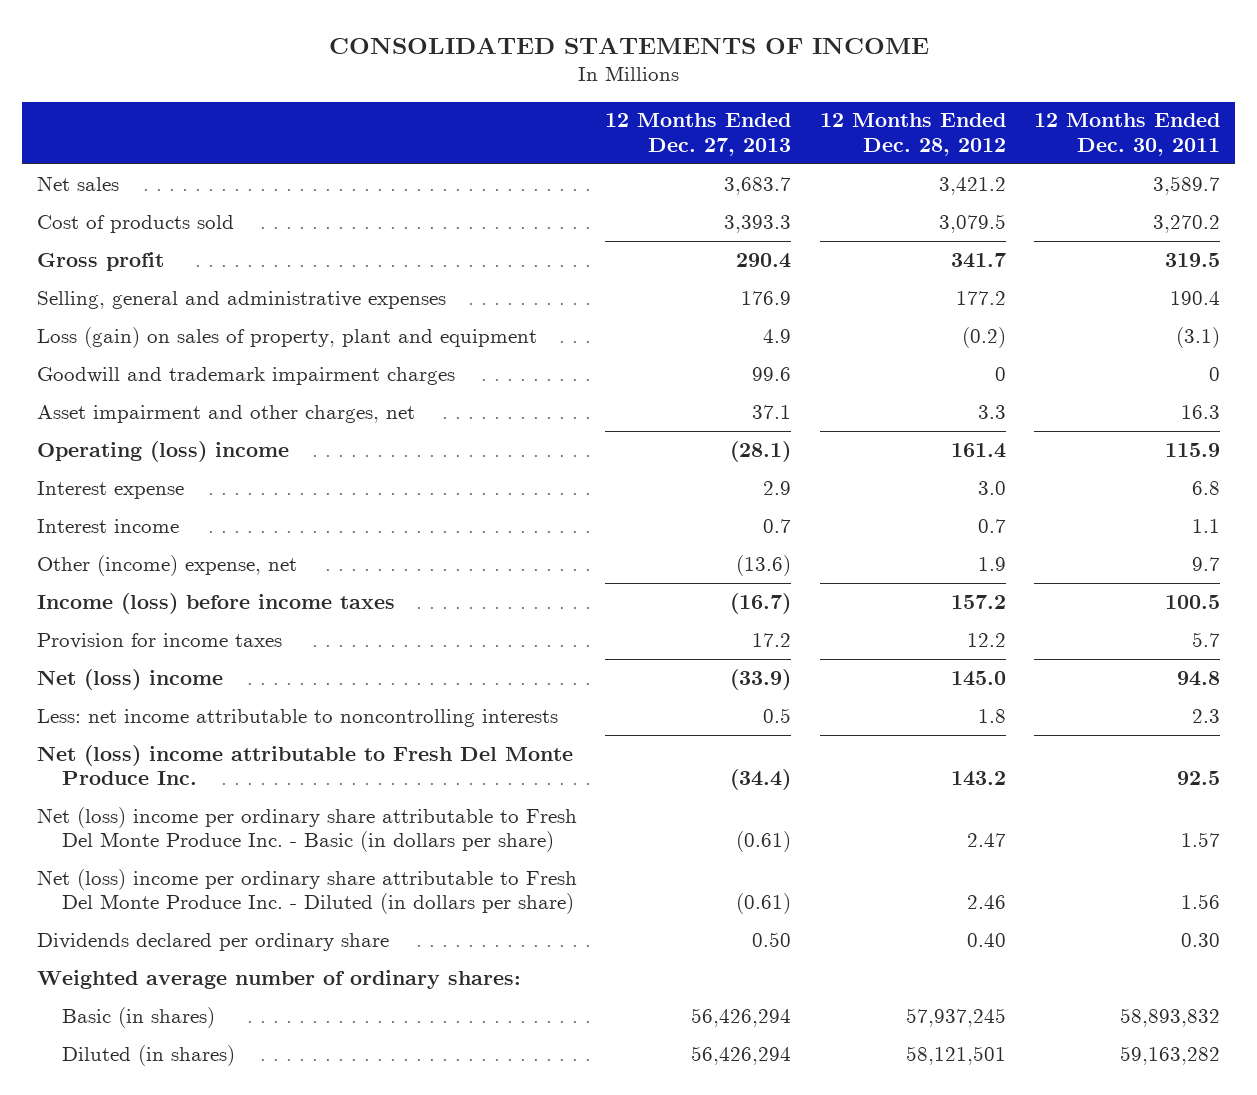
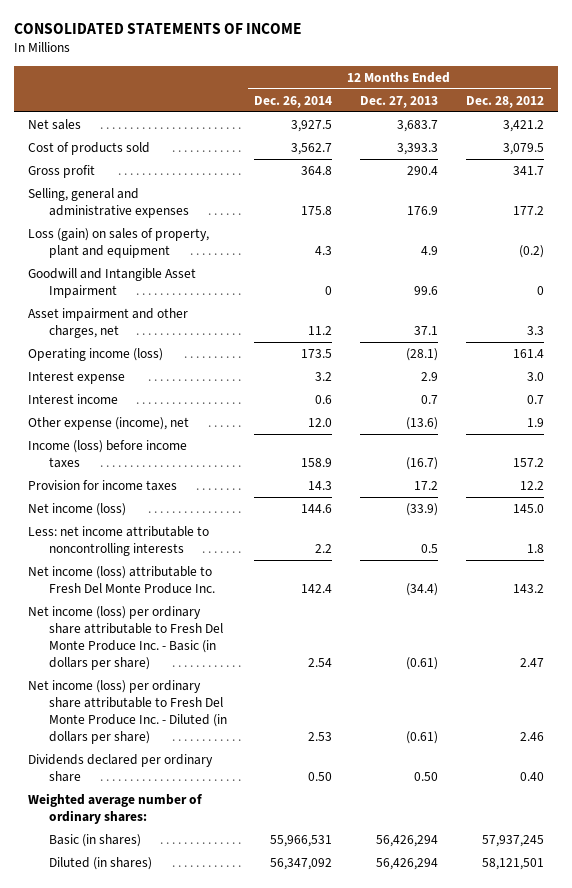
[1034,113,1221,156] 12 Months Ended Dec. 30, 2011 -> none
none -> [254,95,333,108] Dec. 26, 2014
[36,366,455,385] Goodwill and trademark impairment charges -> [27,267,196,299] Goodwill and Intangible Asset Impairment
[36,440,289,462] Operating (loss) income -> [27,347,163,361] Operating income (loss)
[36,554,297,576] Other (income) expense, net -> [27,416,189,430] Other expense (income), net
[36,668,223,690] Net (loss) income -> [27,502,126,516] Net income (loss)
[36,744,573,786] Net (loss) income attributable to Fresh Del Monte Produce Inc. -> [27,565,215,595] Net income (loss) attributable to Fresh Del Monte Produce Inc.
[36,806,577,853] Net (loss) income per ordinary share attributable to Fresh Del Monte Produce Inc. - Basic (in dollars per share) -> [27,605,223,671] Net income (loss) per ordinary share attributable to Fresh Del Monte Produce Inc. - Basic (in dollars per share)
[36,868,577,915] Net (loss) income per ordinary share attributable to Fresh Del Monte Produce Inc. - Diluted (in dollars per share) -> [27,679,227,745] Net income (loss) per ordinary share attributable to Fresh Del Monte Produce Inc. - Diluted (in dollars per share)

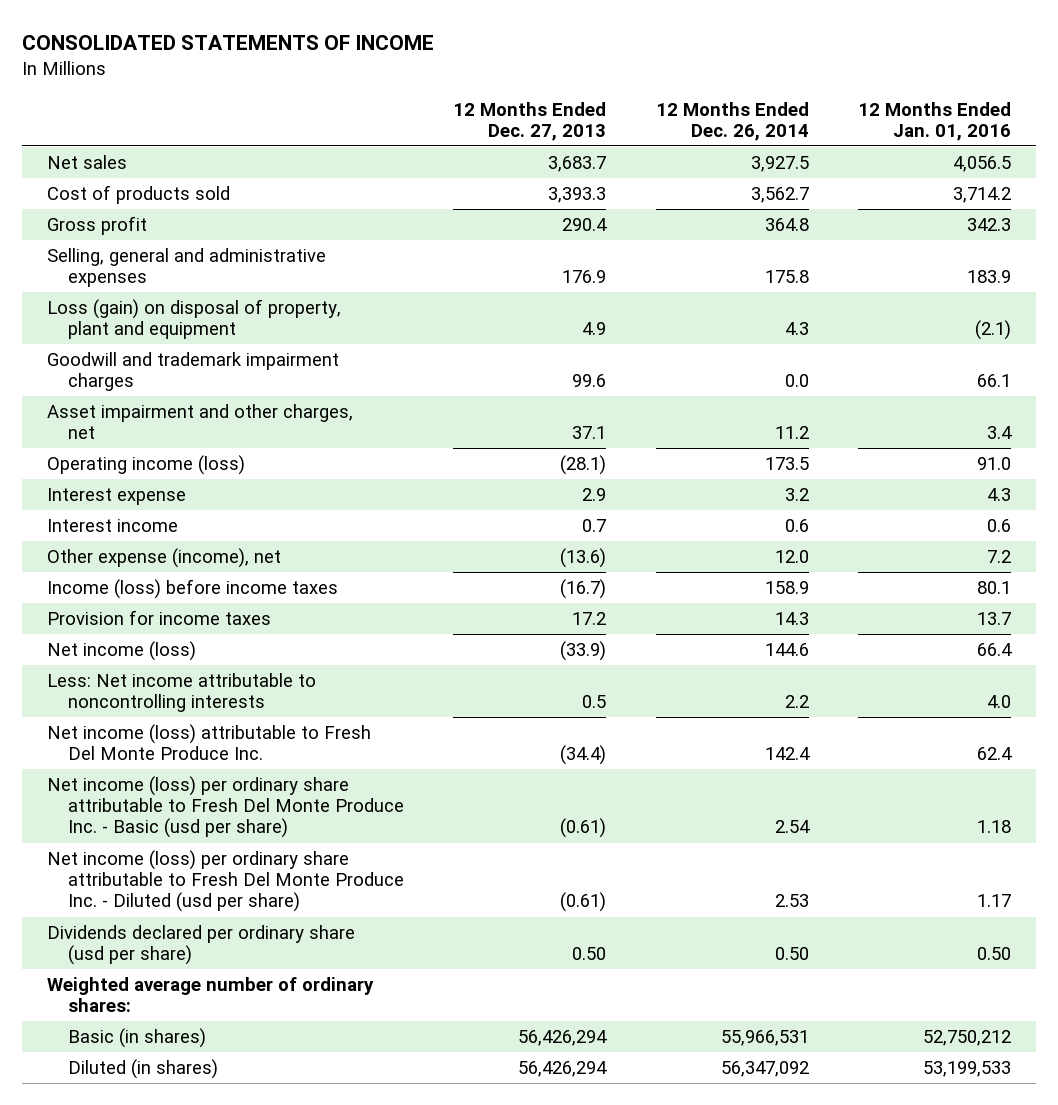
[466,95,545,108] Dec. 28, 2012 -> none
none -> [858,101,1012,141] 12 Months Ended Jan. 01, 2016
[27,227,209,259] Loss (gain) on sales of property, plant and equipment -> [46,299,341,340] Loss (gain) on disposal of property, plant and equipment
[27,267,196,299] Goodwill and Intangible Asset Impairment -> [46,352,339,392] Goodwill and trademark impairment charges
[325,286,333,296] 0 -> [784,374,809,388] 0.0
[27,525,209,557] Less: net income attributable to noncontrolling interests -> [46,673,316,713] Less: Net income attributable to noncontrolling interests
[27,605,223,671] Net income (loss) per ordinary share attributable to Fresh Del Monte Produce Inc. - Basic (in dollars per share) -> [46,776,404,839] Net income (loss) per ordinary share attributable to Fresh Del Monte Produce Inc. - Basic (usd per share)
[27,679,227,745] Net income (loss) per ordinary share attributable to Fresh Del Monte Produce Inc. - Diluted (in dollars per share) -> [46,850,404,913] Net income (loss) per ordinary share attributable to Fresh Del Monte Produce Inc. - Diluted (usd per share)
[27,753,213,783] Dividends declared per ordinary share -> [46,925,355,966] Dividends declared per ordinary share (usd per share)

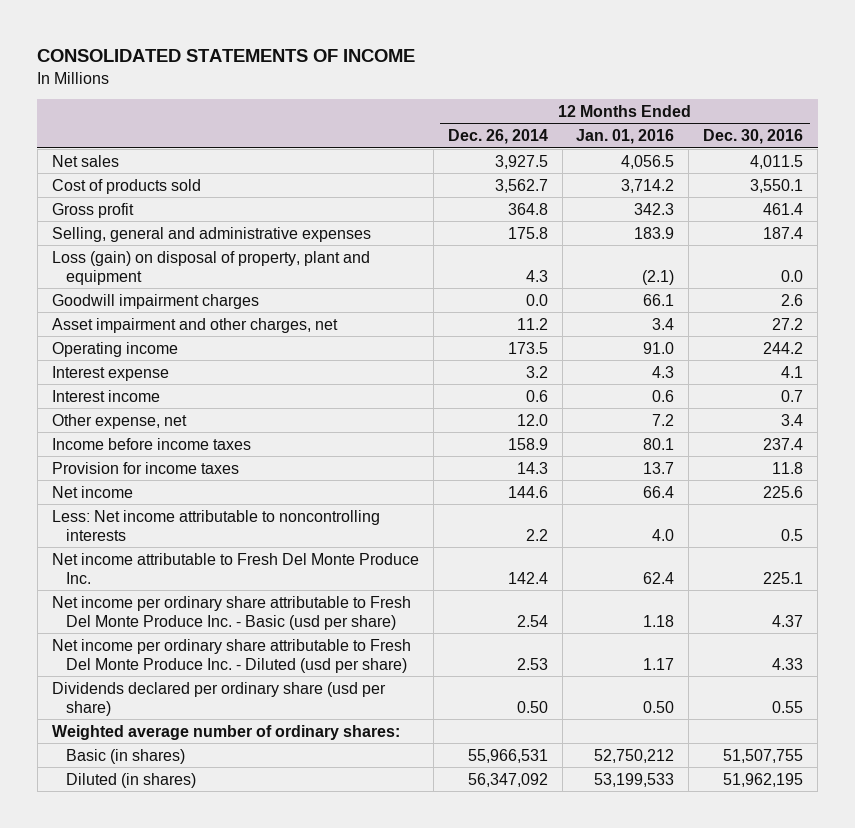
[453,101,607,141] 12 Months Ended Dec. 27, 2013 -> none
none -> [703,129,804,145] Dec. 30, 2016
[46,352,339,392] Goodwill and trademark impairment charges -> [51,293,259,309] Goodwill impairment charges
[46,455,245,476] Operating income (loss) -> [51,341,178,357] Operating income
[46,548,281,569] Other expense (income), net -> [51,413,187,429] Other expense, net
[46,579,338,600] Income (loss) before income taxes -> [51,437,251,450] Income before income taxes
[46,641,196,662] Net income (loss) -> [51,485,133,498] Net income
[46,724,371,761] Net income (loss) attributable to Fresh Del Monte Produce Inc. -> [51,552,419,584] Net income attributable to Fresh Del Monte Produce Inc.
[46,776,404,839] Net income (loss) per ordinary share attributable to Fresh Del Monte Produce Inc. - Basic (usd per share) -> [51,595,411,630] Net income per ordinary share attributable to Fresh Del Monte Produce Inc. - Basic (usd per share)
[46,850,404,913] Net income (loss) per ordinary share attributable to Fresh Del Monte Produce Inc. - Diluted (usd per share) -> [51,638,411,673] Net income per ordinary share attributable to Fresh Del Monte Produce Inc. - Diluted (usd per share)

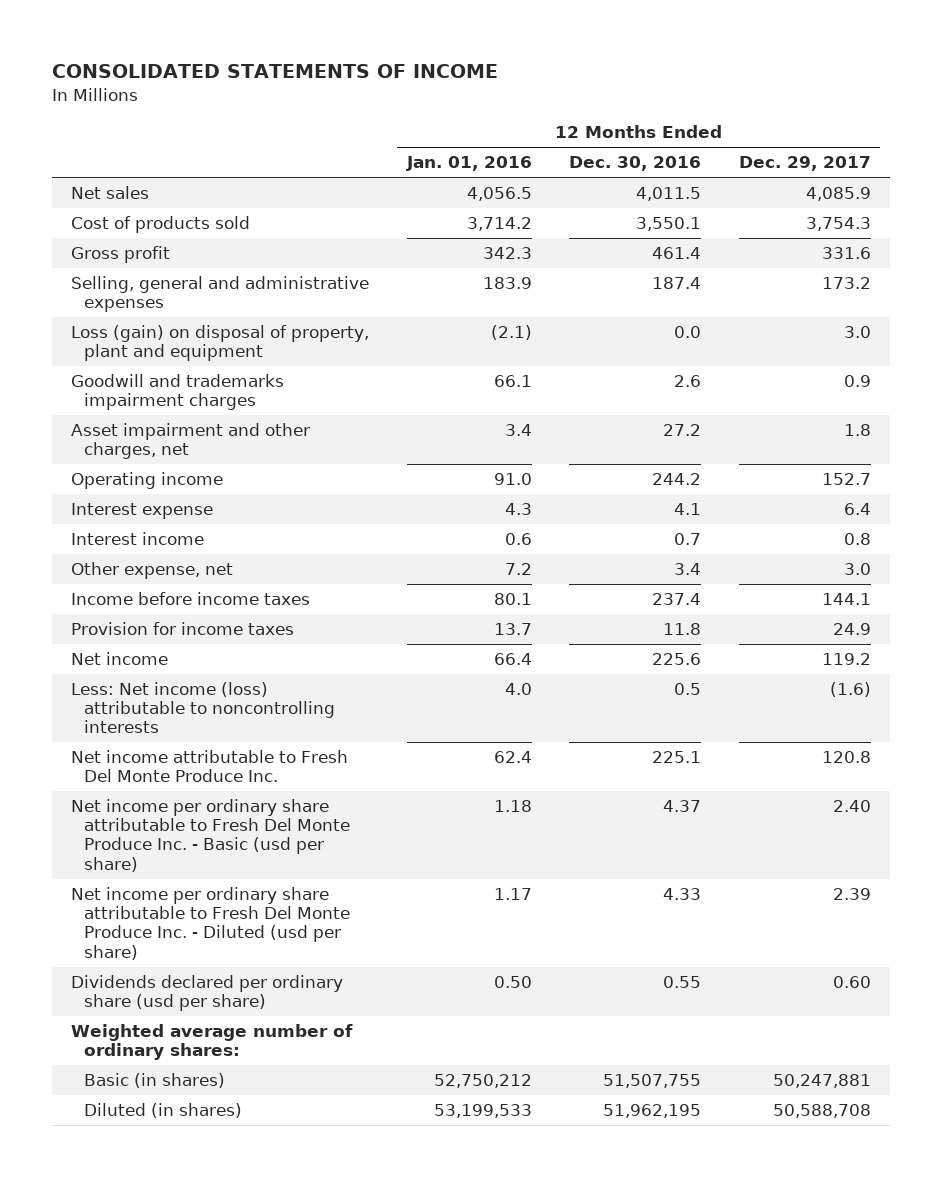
[447,129,548,145] Dec. 26, 2014 -> none
none -> [738,156,871,172] Dec. 29, 2017
[51,293,259,309] Goodwill impairment charges -> [71,373,285,411] Goodwill and trademarks impairment charges
[51,509,380,541] Less: Net income attributable to noncontrolling interests -> [71,681,335,734] Less: Net income (loss) attributable to noncontrolling interests

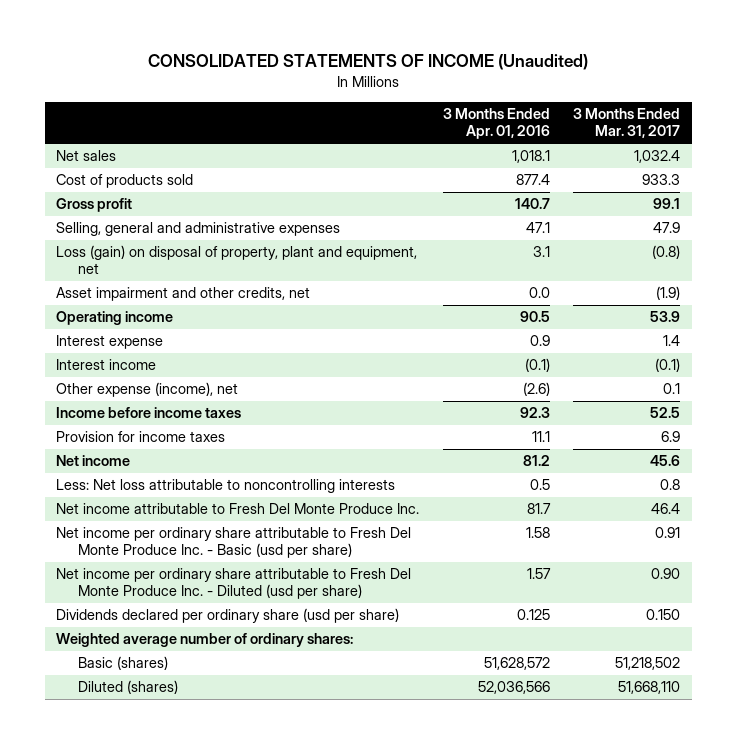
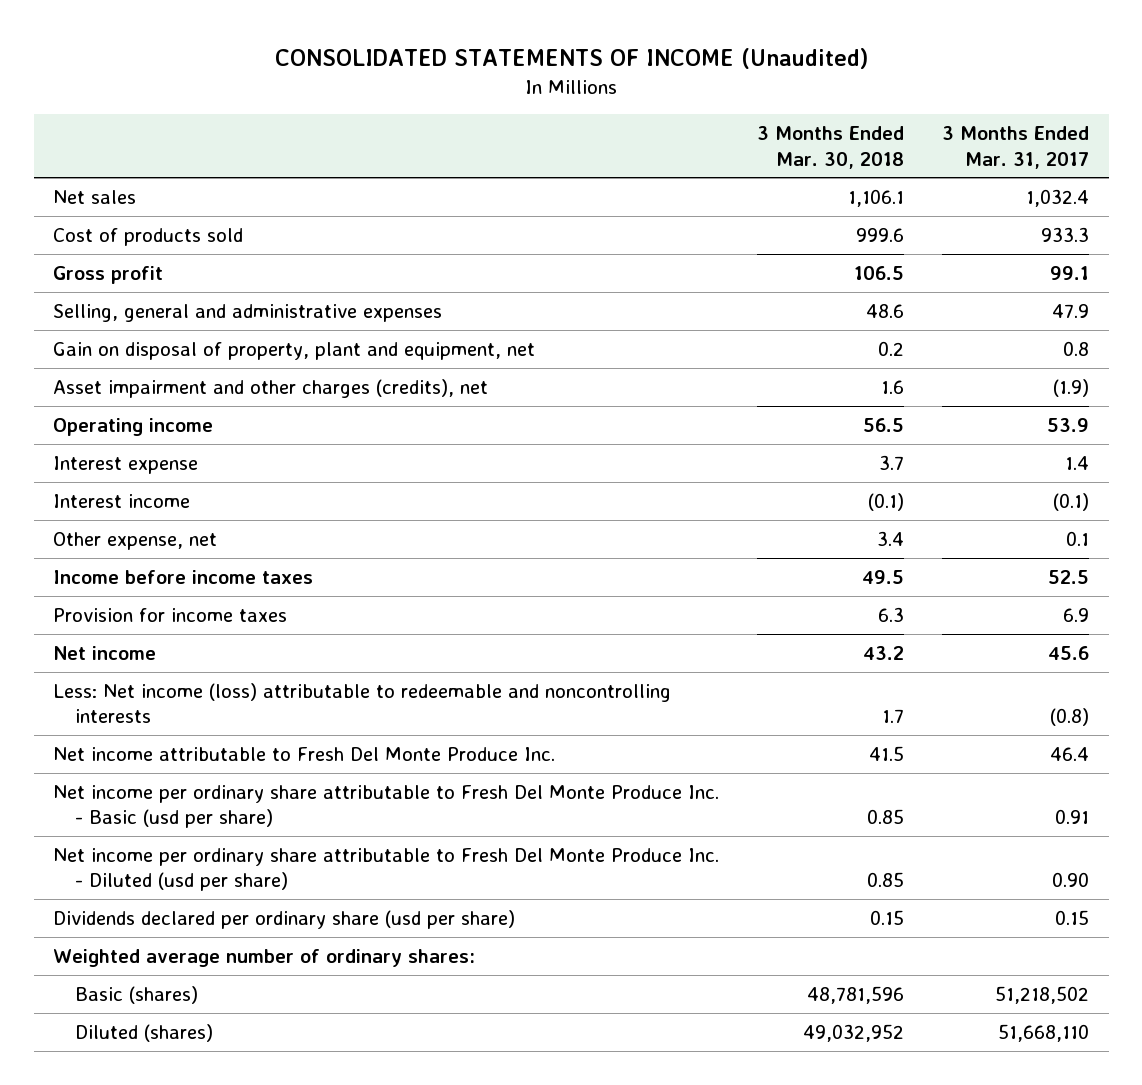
[442,108,550,140] 3 Months Ended Apr. 01, 2016 -> none
none -> [757,126,905,169] 3 Months Ended Mar. 30, 2018
[56,245,418,275] Loss (gain) on disposal of property, plant and equipment, net -> [52,342,535,361] Gain on disposal of property, plant and equipment, net
[652,245,681,260] (0.8) -> [1063,341,1090,357] 0.8
[56,287,311,302] Asset impairment and other credits, net -> [52,379,488,399] Asset impairment and other charges (credits), net
[56,382,239,398] Other expense (income), net -> [52,532,217,551] Other expense, net
[56,479,396,494] Less: Net loss attributable to noncontrolling interests -> [52,683,671,724] Less: Net income (loss) attributable to redeemable and noncontrolling interests
[660,479,681,491] 0.8 -> [1050,708,1090,727] (0.8)
[646,609,681,621] 0.150 -> [1055,910,1090,926] 0.15

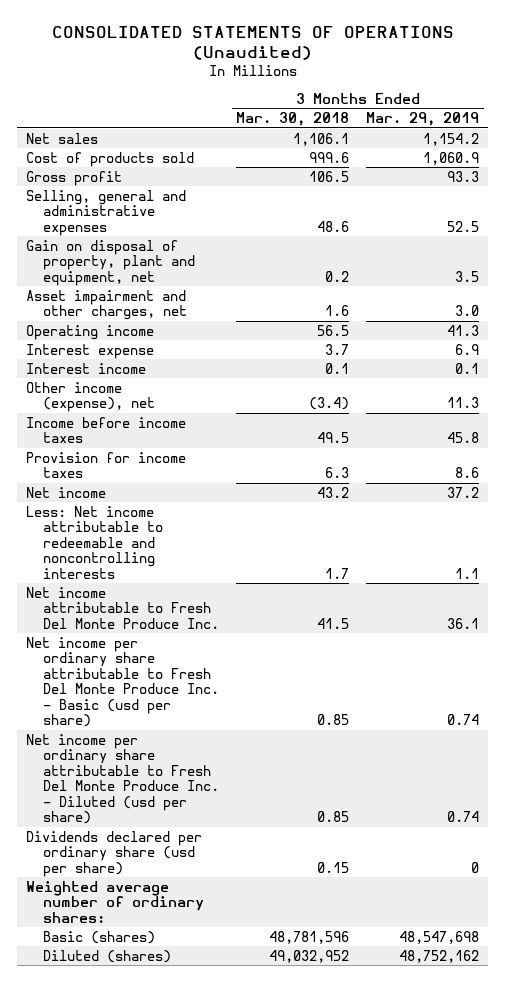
[275,47,869,69] CONSOLIDATED STATEMENTS OF INCOME (Unaudited) -> [51,25,454,61] CONSOLIDATED STATEMENTS OF OPERATIONS (Unaudited)
[942,126,1090,169] 3 Months Ended Mar. 31, 2017 -> none
none -> [366,112,480,127] Mar. 29, 2019
[52,379,488,399] Asset impairment and other charges (credits), net -> [25,289,188,321] Asset impairment and other charges, net
[868,493,905,512] (0.1) -> [325,362,350,374] 0.1
[52,532,217,551] Other expense, net -> [25,381,156,413] Other income (expense), net
[877,531,905,547] 3.4 -> [309,397,350,411] (3.4)
[52,683,671,724] Less: Net income (loss) attributable to redeemable and noncontrolling interests -> [25,505,164,579] Less: Net income attributable to redeemable and noncontrolling interests

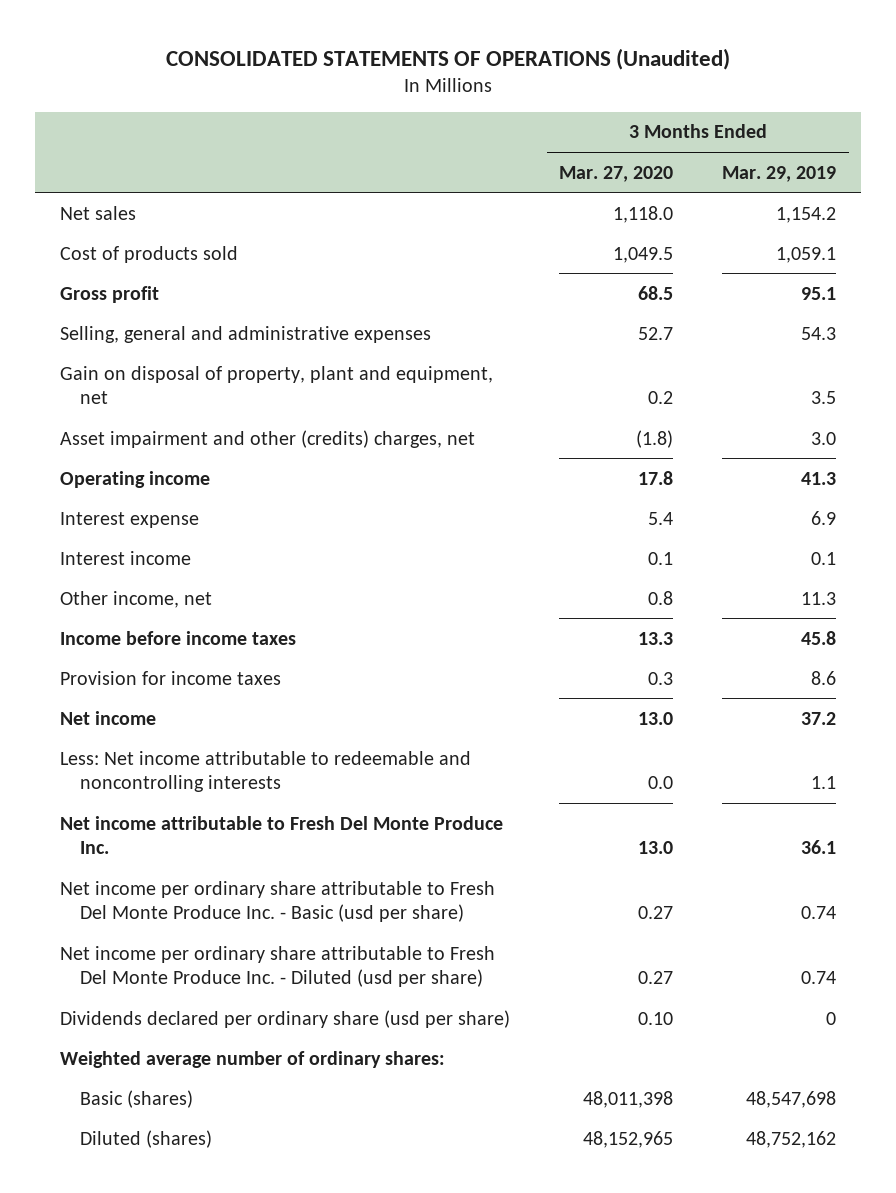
[236,112,350,127] Mar. 30, 2018 -> none
none -> [559,165,674,182] Mar. 27, 2020
[423,151,480,165] 1,060.9 -> [776,246,837,263] 1,059.1
[447,170,480,182] 93.3 -> [801,286,837,300] 95.1
[447,220,480,232] 52.5 -> [801,326,837,340] 54.3
[25,289,188,321] Asset impairment and other charges, net -> [59,429,475,448] Asset impairment and other (credits) charges, net
[25,381,156,413] Other income (expense), net -> [59,590,212,608] Other income, net

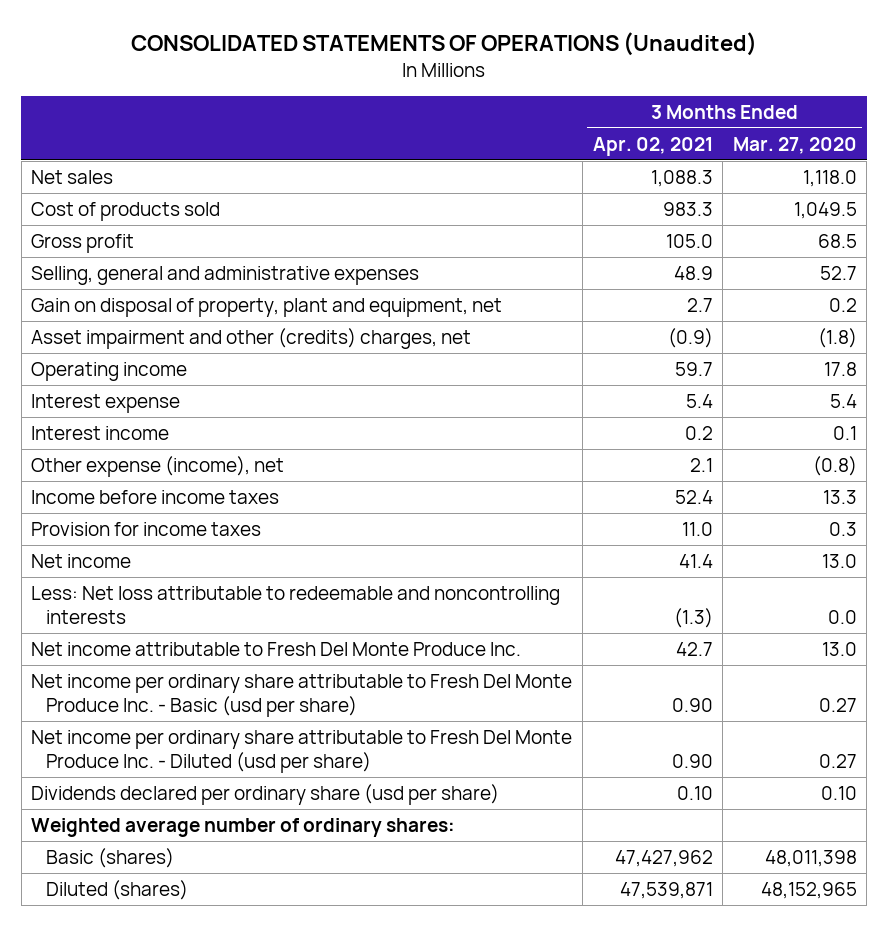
[722,165,837,182] Mar. 29, 2019 -> none
none -> [592,136,713,156] Apr. 02, 2021
[59,590,212,608] Other income, net -> [31,455,285,477] Other expense (income), net
[648,590,674,605] 0.8 -> [812,455,857,476] (0.8)
[59,750,471,793] Less: Net income attributable to redeemable and noncontrolling interests -> [31,585,561,625] Less: Net loss attributable to redeemable and noncontrolling interests

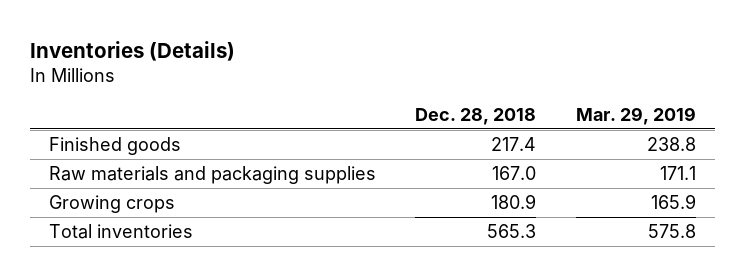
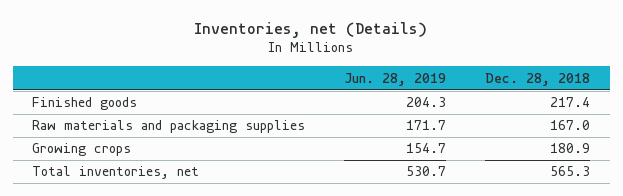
[29,40,235,61] Inventories (Details) -> [194,21,428,38] Inventories, net (Details)
[575,107,696,126] Mar. 29, 2019 -> none
none -> [344,72,447,86] Jun. 28, 2019
[49,223,194,239] Total inventories -> [32,166,200,180] Total inventories, net

